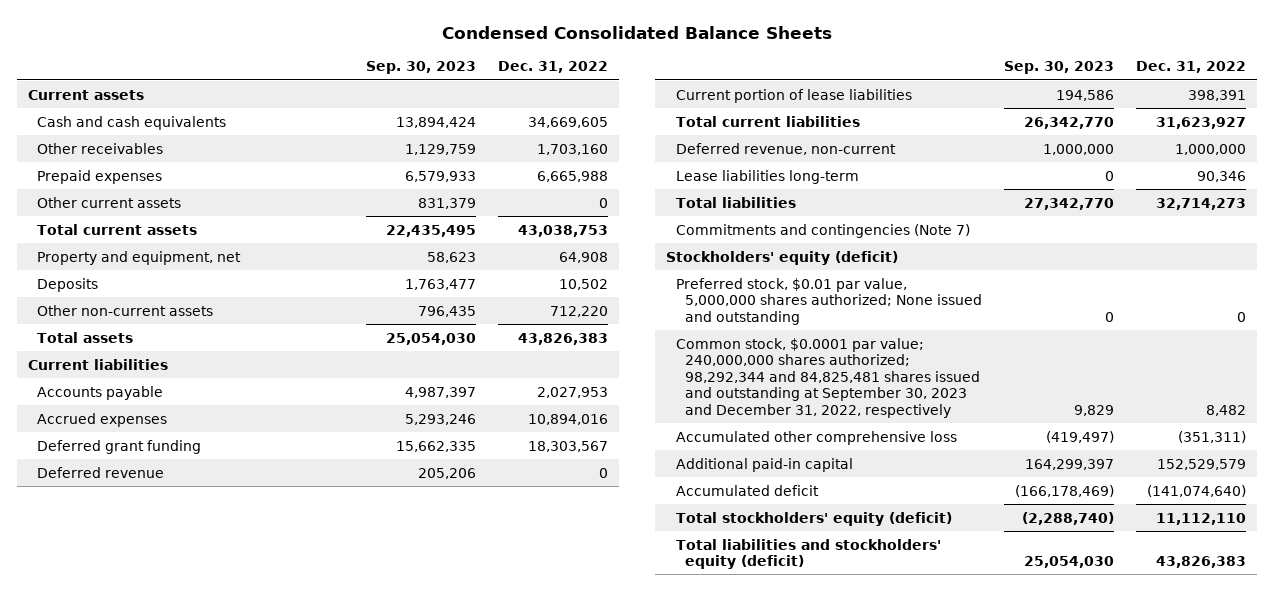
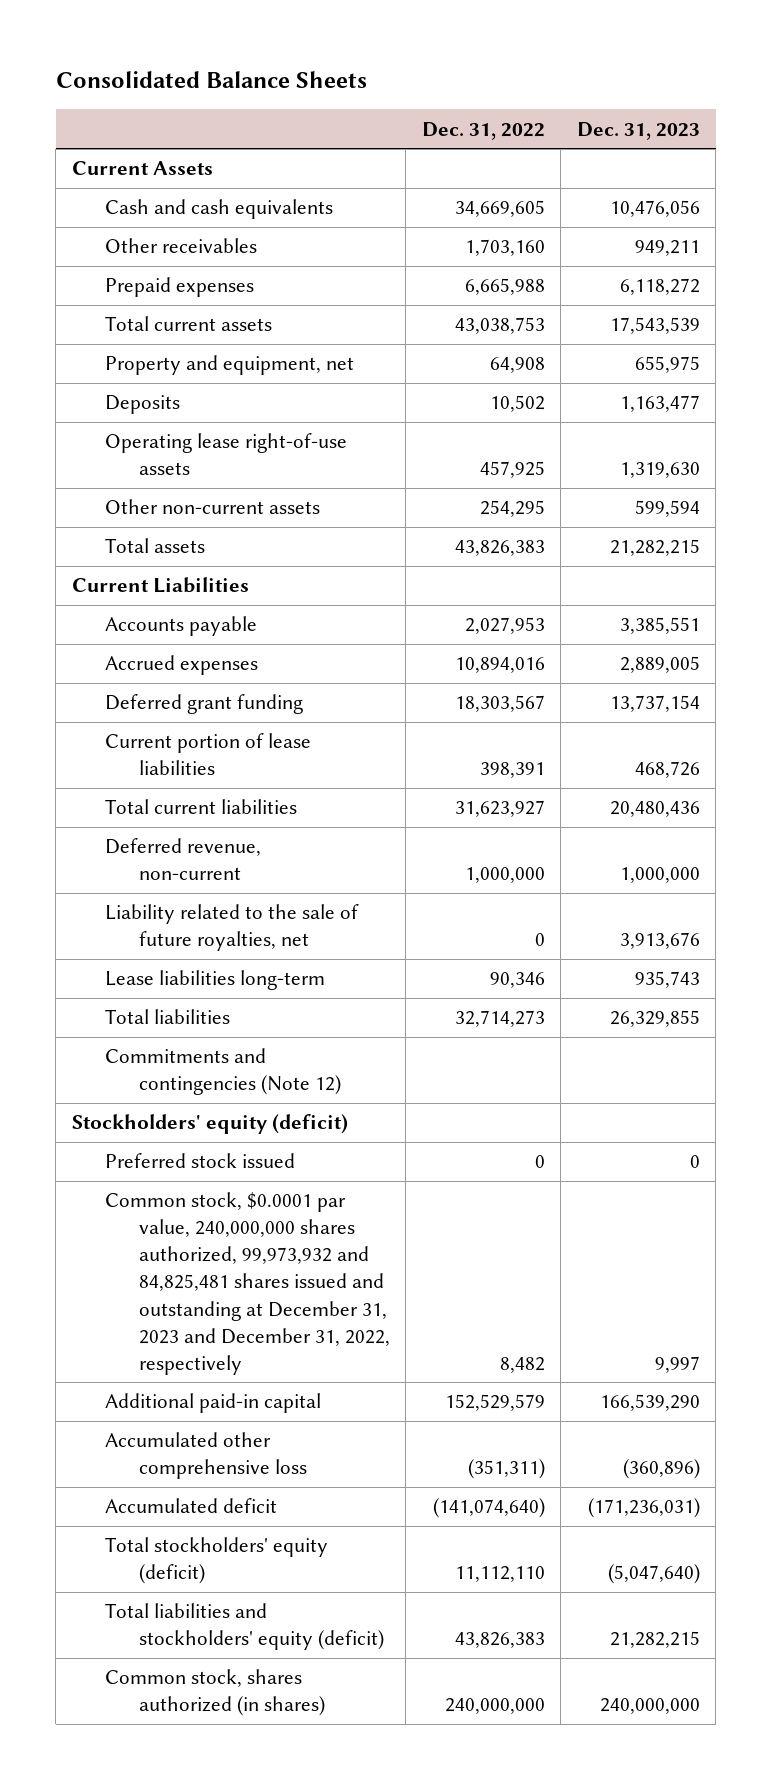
[441,25,832,39] Condensed Consolidated Balance Sheets -> [55,71,367,89] Consolidated Balance Sheets
[366,61,477,75] Sep. 30, 2023 -> none
none -> [576,121,700,140] Dec. 31, 2023
[27,89,144,100] Current assets -> [71,161,213,176] Current Assets
[37,196,182,208] Other current assets -> none
none -> [105,433,348,476] Operating lease right-of-use assets
[550,305,609,317] 712,220 -> [479,500,545,518] 254,295
[27,358,168,370] Current liabilities -> [71,577,249,594] Current Liabilities
[37,466,165,478] Deferred revenue -> none
none -> [105,904,360,952] Liability related to the sale of future royalties, net
[675,223,970,238] Commitments and contingencies (Note 7) -> [105,1048,341,1096] Commitments and contingencies (Note 12)
[675,277,983,325] Preferred stock, $0.01 par value, 5,000,000 shares authorized; None issued and outstanding -> [105,1153,296,1169] Preferred stock issued
[675,337,981,418] Common stock, $0.0001 par value; 240,000,000 shares authorized; 98,292,344 and 84,825,481 shares issued and outstanding at September 30, 2023 and December 31, 2022, respectively -> [105,1192,390,1375] Common stock, $0.0001 par value, 240,000,000 shares authorized, 99,973,932 and 84,825,481 shares issued and outstanding at December 31, 2023 and December 31, 2022, respectively
[675,430,957,445] Accumulated other comprehensive loss -> [105,1432,307,1480] Accumulated other comprehensive loss
none -> [105,1669,325,1717] Common stock, shares authorized (in shares)

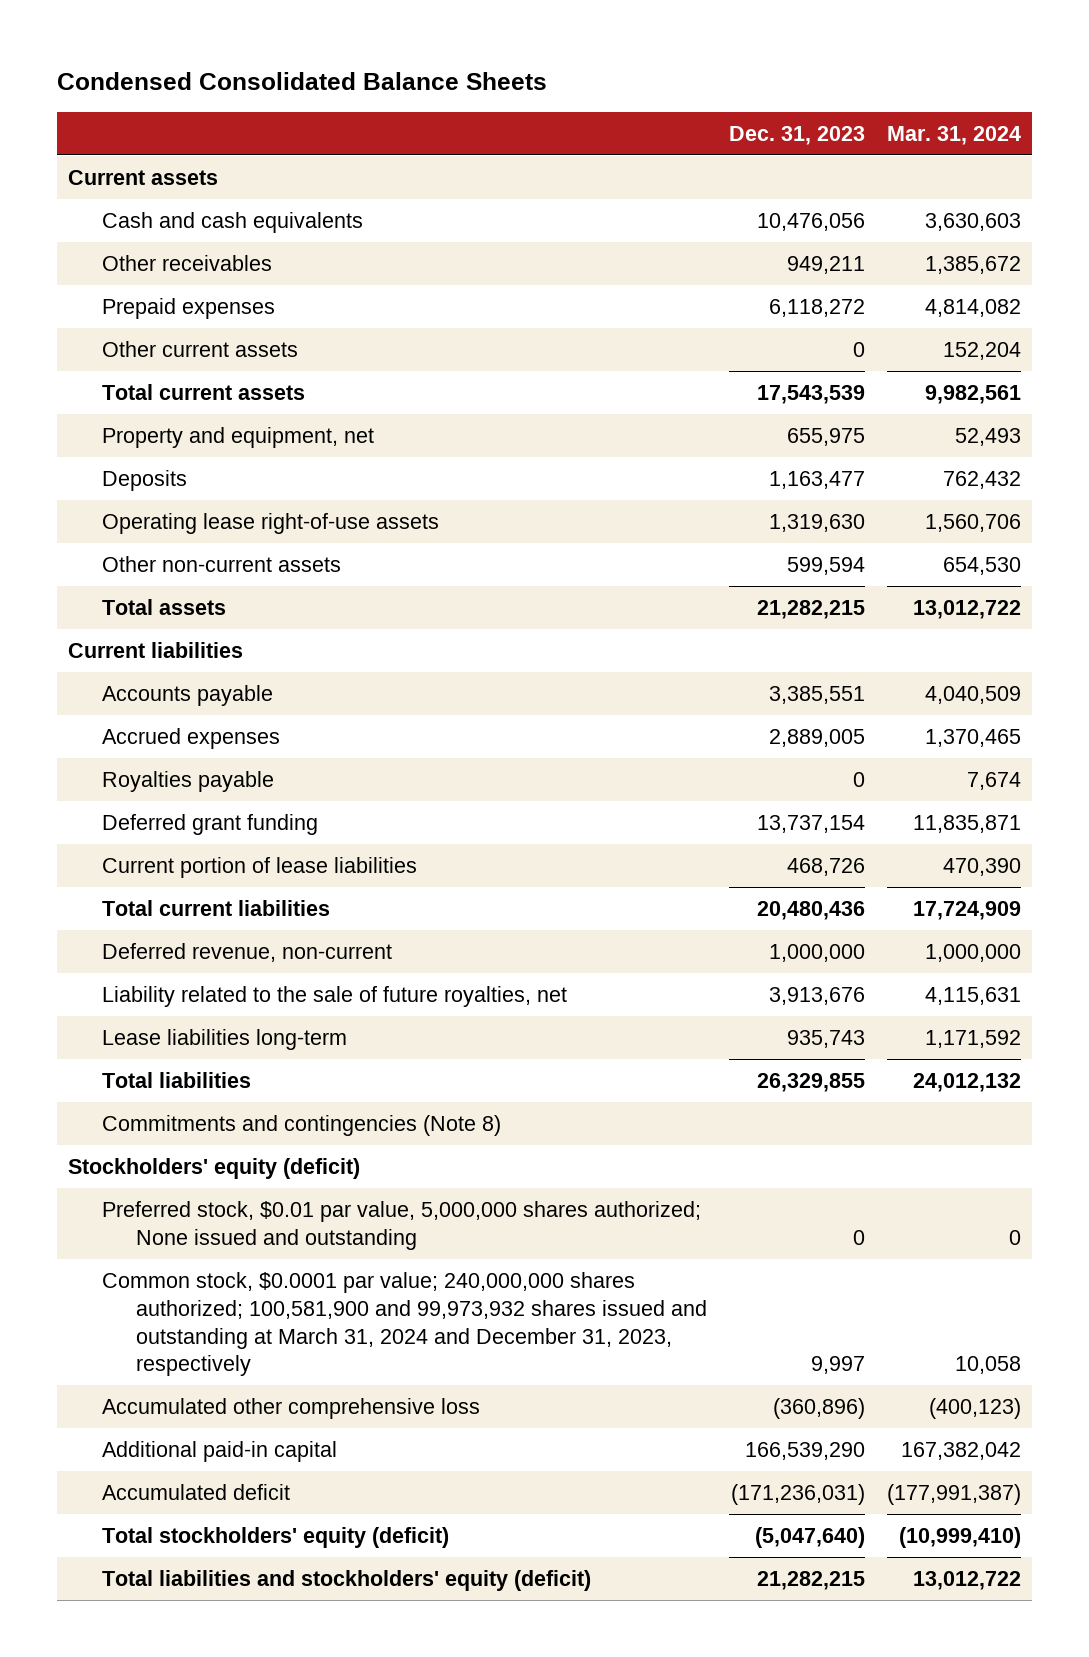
[55,71,367,89] Consolidated Balance Sheets -> [56,72,547,91] Condensed Consolidated Balance Sheets
[421,121,545,140] Dec. 31, 2022 -> none
none -> [886,125,1021,145] Mar. 31, 2024
[71,161,213,176] Current Assets -> [67,169,218,185] Current assets
none -> [102,340,299,357] Other current assets
[71,577,249,594] Current Liabilities -> [67,641,243,658] Current liabilities
none -> [102,770,275,792] Royalties payable
[105,1048,341,1096] Commitments and contingencies (Note 12) -> [102,1114,502,1136] Commitments and contingencies (Note 8)
[105,1153,296,1169] Preferred stock issued -> [102,1200,702,1250] Preferred stock, $0.01 par value, 5,000,000 shares authorized; None issued and outstanding
[105,1192,390,1375] Common stock, $0.0001 par value, 240,000,000 shares authorized, 99,973,932 and 84,825,481 shares issued and outstanding at December 31, 2023 and December 31, 2022, respectively -> [102,1271,708,1377] Common stock, $0.0001 par value; 240,000,000 shares authorized; 100,581,900 and 99,973,932 shares issued and outstanding at March 31, 2024 and December 31, 2023, respectively
[105,1393,322,1414] Additional paid-in capital -> [102,1440,338,1462] Additional paid-in capital
[105,1669,325,1717] Common stock, shares authorized (in shares) -> none

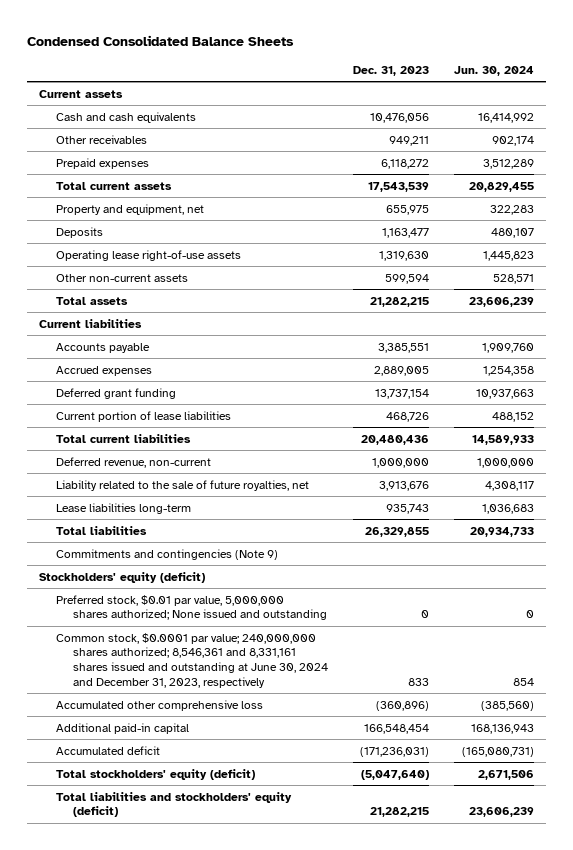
[886,125,1021,145] Mar. 31, 2024 -> none
none -> [453,65,534,76] Jun. 30, 2024
[102,340,299,357] Other current assets -> none
[102,770,275,792] Royalties payable -> none
[102,1114,502,1136] Commitments and contingencies (Note 8) -> [56,548,279,560] Commitments and contingencies (Note 9)
[102,1271,708,1377] Common stock, $0.0001 par value; 240,000,000 shares authorized; 100,581,900 and 99,973,932 shares issued and outstanding at March 31, 2024 and December 31, 2023, respectively -> [56,632,329,688] Common stock, $0.0001 par value; 240,000,000 shares authorized; 8,546,361 and 8,331,161 shares issued and outstanding at June 30, 2024 and December 31, 2023, respectively
[810,1356,865,1375] 9,997 -> [408,677,430,686] 833
[744,1441,865,1460] 166,539,290 -> [364,723,430,734] 166,548,454

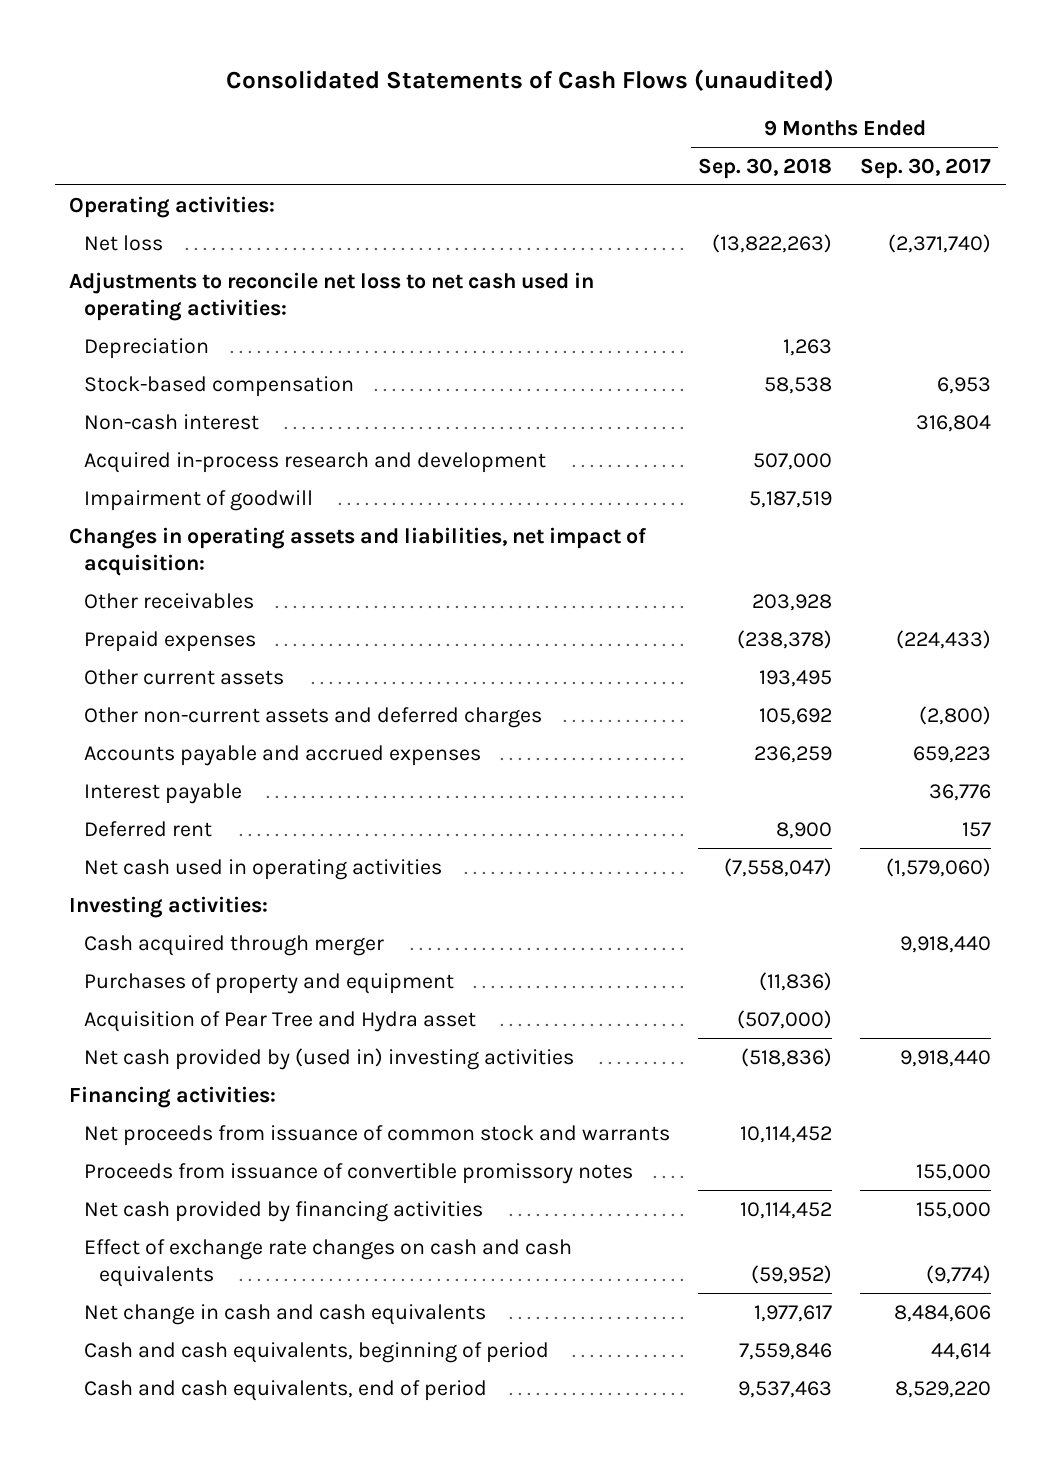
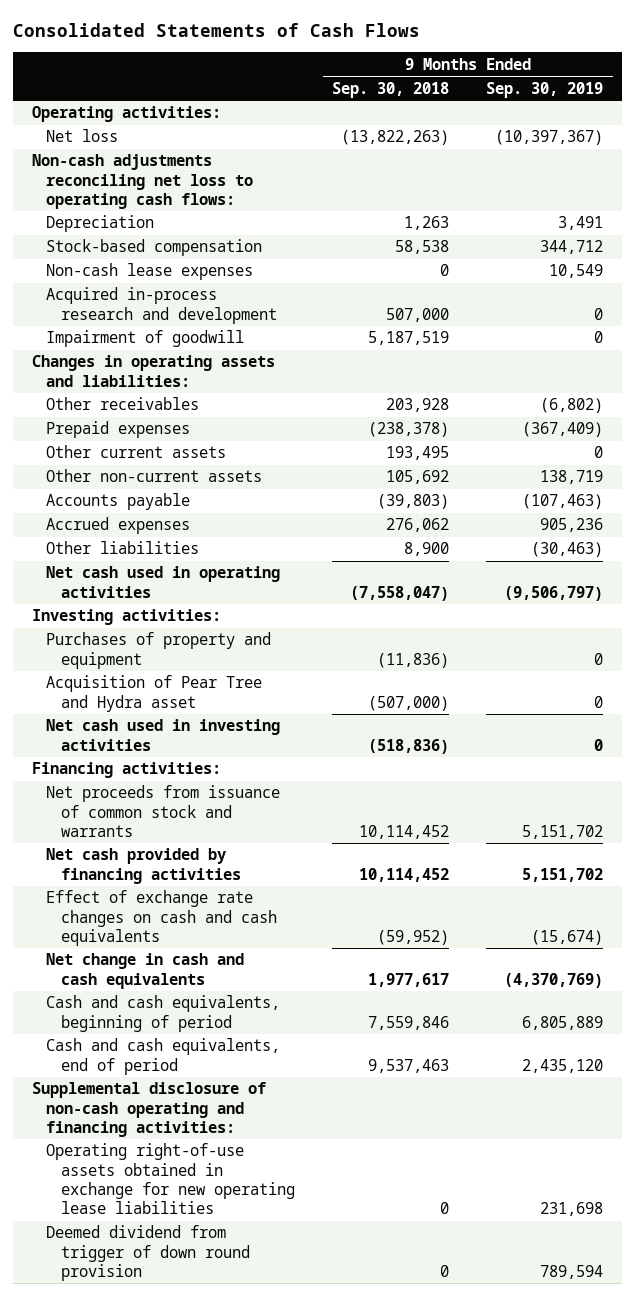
[226,68,835,91] Consolidated Statements of Cash Flows (unaudited) -> [13,22,421,37] Consolidated Statements of Cash Flows
[860,157,992,179] Sep. 30, 2017 -> none
none -> [486,81,604,98] Sep. 30, 2019
[68,271,594,321] Adjustments to reconcile net loss to net cash used in operating activities: -> [31,154,254,209] Non-cash adjustments reconciling net loss to operating cash flows:
[83,413,259,430] Non-cash interest -> none
none -> [46,263,254,281] Non-cash lease expenses
[68,526,646,576] Changes in operating assets and liabilities, net impact of acquisition: -> [31,355,275,387] Changes in operating assets and liabilities:
[83,782,242,804] Interest payable -> none
[83,820,212,837] Deferred rent -> none
[83,706,542,728] Other non-current assets and deferred charges -> [46,469,263,483] Other non-current assets
[83,744,481,766] Accounts payable and accrued expenses -> [46,493,191,511] Accounts payable
[754,745,833,763] 236,259 -> [377,494,450,510] (39,803)
none -> [46,517,191,535] Accrued expenses
none -> [46,541,200,555] Other liabilities
[83,934,384,956] Cash acquired through merger -> none
[83,1047,574,1070] Net cash provided by (used in) investing activities -> [46,719,281,751] Net cash used in investing activities
[83,1162,633,1184] Proceeds from issuance of convertible promissory notes -> none
none -> [31,1082,266,1137] Supplemental disclosure of non-cash operating and financing activities:
none -> [46,1143,295,1215] Operating right-of-use assets obtained in exchange for new operating lease liabilities
none -> [46,1225,250,1281] Deemed dividend from trigger of down round provision

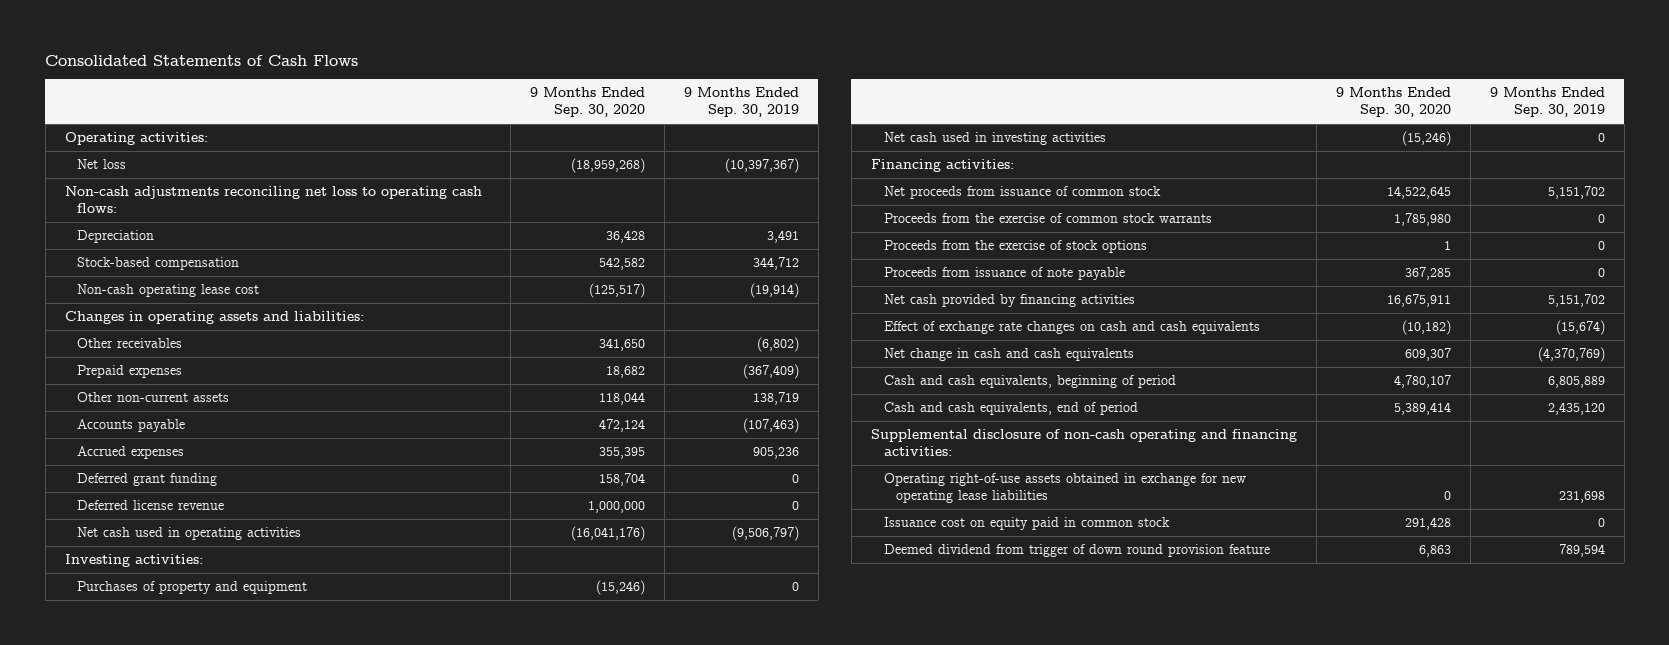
[332,81,450,98] Sep. 30, 2018 -> none
none -> [529,87,645,118] 9 Months Ended Sep. 30, 2020
[46,287,277,324] Acquired in-process research and development -> none
[46,330,245,348] Impairment of goodwill -> none
[46,263,254,281] Non-cash lease expenses -> [77,284,260,298] Non-cash operating lease cost
[549,264,604,279] 10,549 -> [749,283,799,299] (19,914)
[46,445,227,459] Other current assets -> none
[46,541,200,555] Other liabilities -> none
none -> [77,473,218,487] Deferred grant funding
none -> [77,500,225,511] Deferred license revenue
[46,675,263,712] Acquisition of Pear Tree and Hydra asset -> none
[46,785,281,837] Net proceeds from issuance of common stock and warrants -> [883,186,1161,200] Net proceeds from issuance of common stock
none -> [883,213,1212,224] Proceeds from the exercise of common stock warrants
none -> [883,240,1147,254] Proceeds from the exercise of stock options
none -> [883,267,1125,281] Proceeds from issuance of note payable
none -> [883,517,1170,531] Issuance cost on equity paid in common stock
[46,1225,250,1281] Deemed dividend from trigger of down round provision -> [883,544,1270,558] Deemed dividend from trigger of down round provision feature

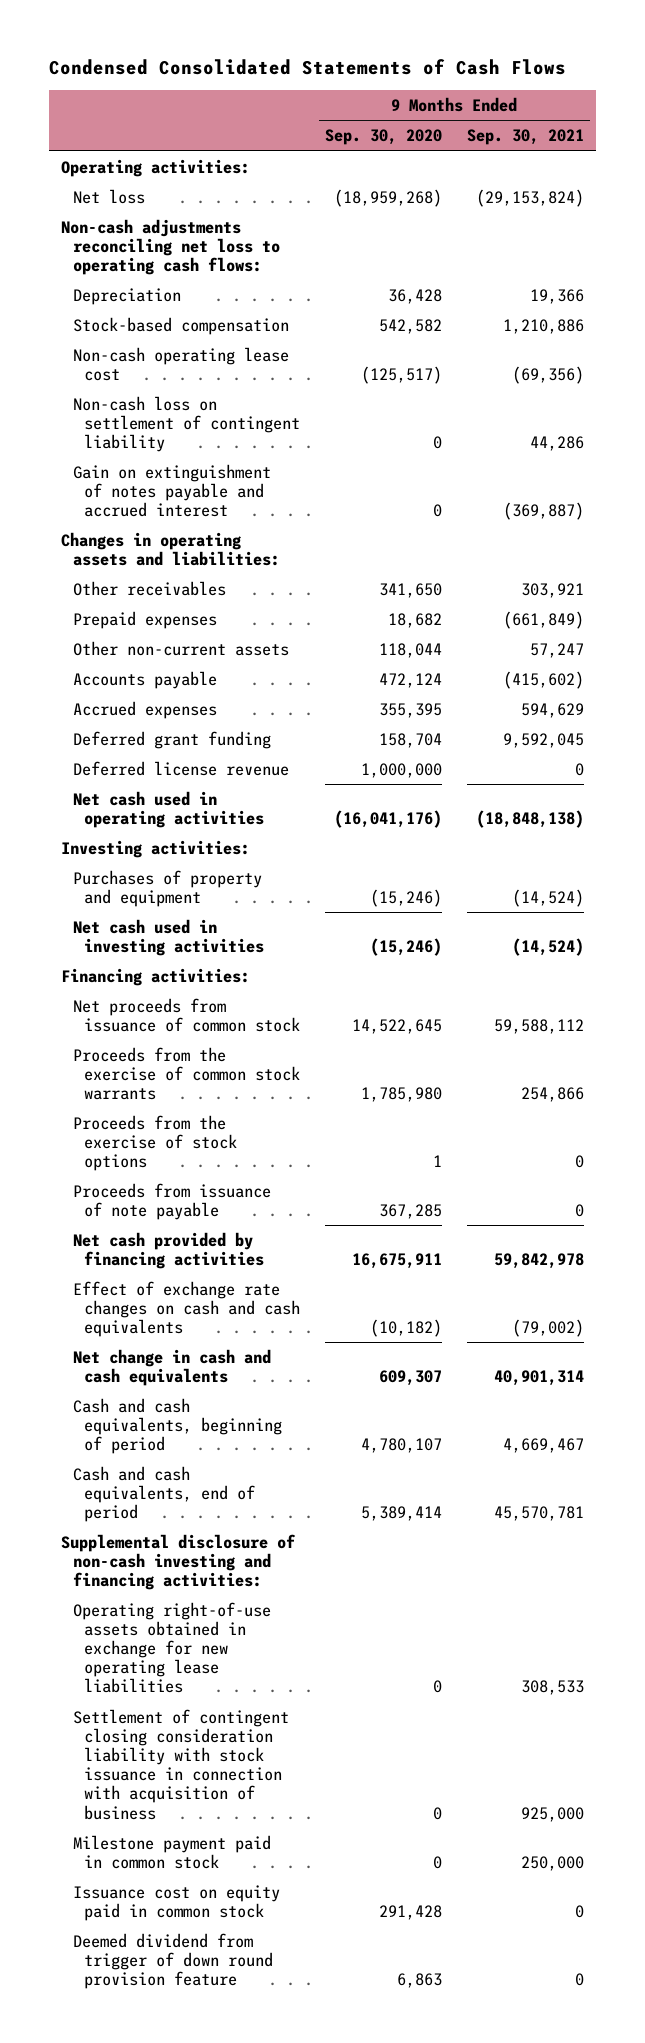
[45,54,359,66] Consolidated Statements of Cash Flows -> [48,59,566,76] Condensed Consolidated Statements of Cash Flows
[683,87,799,118] 9 Months Ended Sep. 30, 2019 -> none
none -> [466,129,584,146] Sep. 30, 2021
none -> [72,395,301,453] Non-cash loss on settlement of contingent liability
none -> [72,463,271,518] Gain on extinguishment of notes payable and accrued interest
[870,429,1297,457] Supplemental disclosure of non-cash operating and financing activities: -> [61,1533,297,1591] Supplemental disclosure of non-cash investing and financing activities:
none -> [72,1708,289,1820] Settlement of contingent closing consideration liability with stock issuance in connection with acquisition of business
none -> [72,1834,271,1869] Milestone payment paid in common stock

